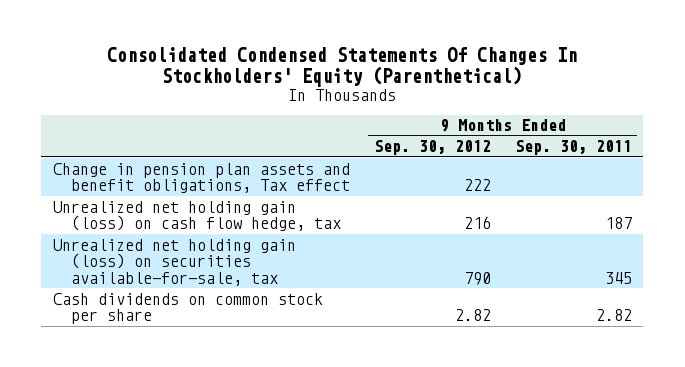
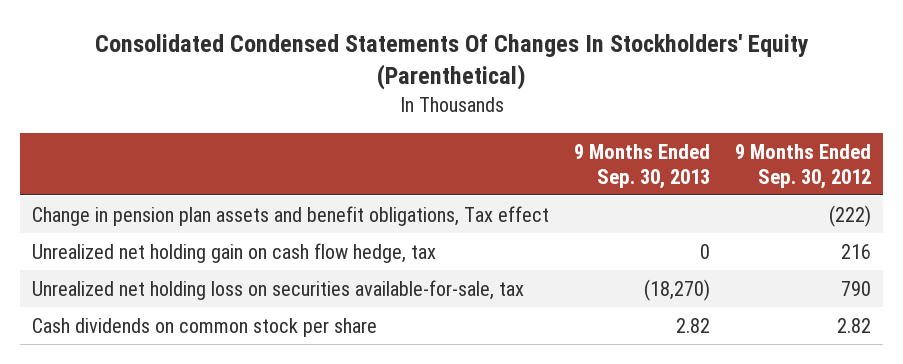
[514,140,632,156] Sep. 30, 2011 -> none
none -> [574,143,711,189] 9 Months Ended Sep. 30, 2013
[463,179,491,192] 222 -> [828,204,871,227] (222)
[53,200,342,232] Unrealized net holding gain (loss) on cash flow hedge, tax -> [32,242,437,263] Unrealized net holding gain on cash flow hedge, tax
[53,238,297,286] Unrealized net holding gain (loss) on securities available-for-sale, tax -> [32,279,525,300] Unrealized net holding loss on securities available-for-sale, tax

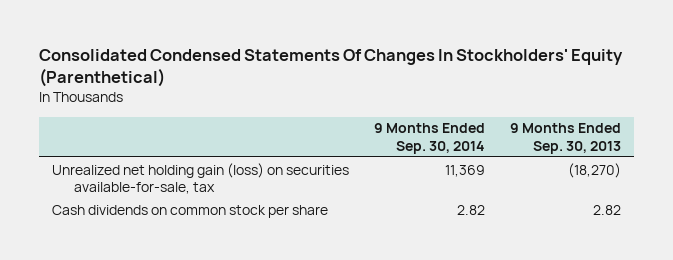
[734,143,871,189] 9 Months Ended Sep. 30, 2012 -> none
none -> [373,123,485,154] 9 Months Ended Sep. 30, 2014
[32,205,550,226] Change in pension plan assets and benefit obligations, Tax effect -> none
[32,242,437,263] Unrealized net holding gain on cash flow hedge, tax -> none
[32,279,525,300] Unrealized net holding loss on securities available-for-sale, tax -> [51,162,349,195] Unrealized net holding gain (loss) on securities available-for-sale, tax

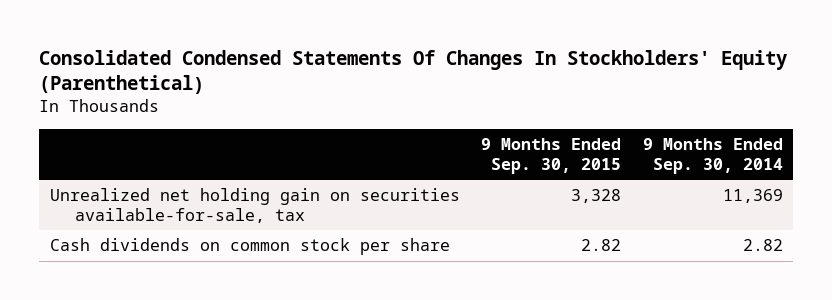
[510,123,622,154] 9 Months Ended Sep. 30, 2013 -> none
none -> [481,138,622,174] 9 Months Ended Sep. 30, 2015
[51,162,349,195] Unrealized net holding gain (loss) on securities available-for-sale, tax -> [49,188,460,223] Unrealized net holding gain on securities available-for-sale, tax

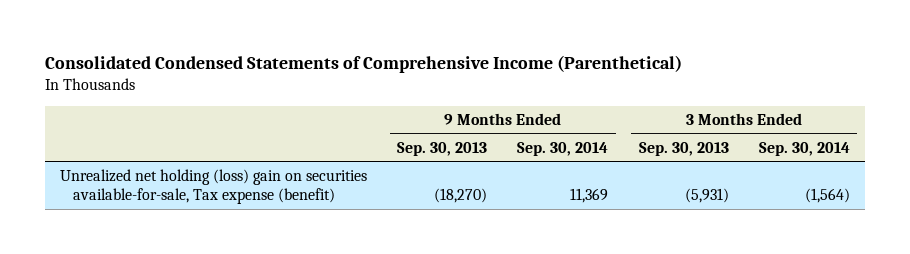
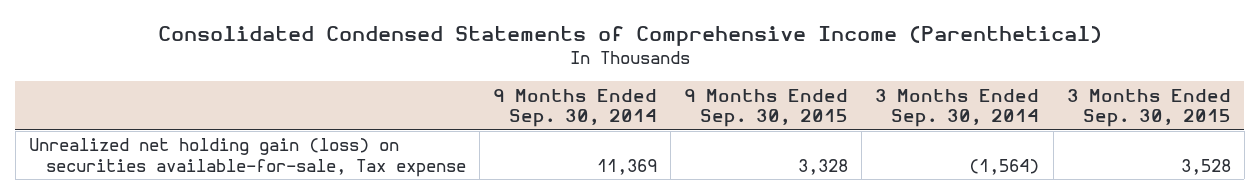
[397,141,488,156] Sep. 30, 2013 -> none
[638,141,729,156] Sep. 30, 2013 -> none
none -> [684,88,849,128] 9 Months Ended Sep. 30, 2015
none -> [1066,88,1231,128] 3 Months Ended Sep. 30, 2015
[60,169,368,205] Unrealized net holding (loss) gain on securities available-for-sale, Tax expense (benefit) -> [28,138,466,177] Unrealized net holding gain (loss) on securities available-for-sale, Tax expense

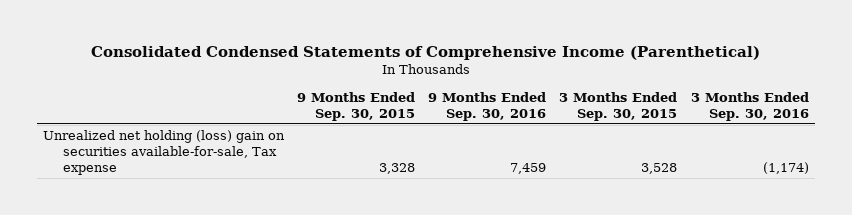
[492,88,657,128] 9 Months Ended Sep. 30, 2014 -> none
[875,88,1040,128] 3 Months Ended Sep. 30, 2014 -> none
none -> [428,91,547,122] 9 Months Ended Sep. 30, 2016
none -> [690,91,809,122] 3 Months Ended Sep. 30, 2016
[28,138,466,177] Unrealized net holding gain (loss) on securities available-for-sale, Tax expense -> [43,129,286,176] Unrealized net holding (loss) gain on securities available-for-sale, Tax expense

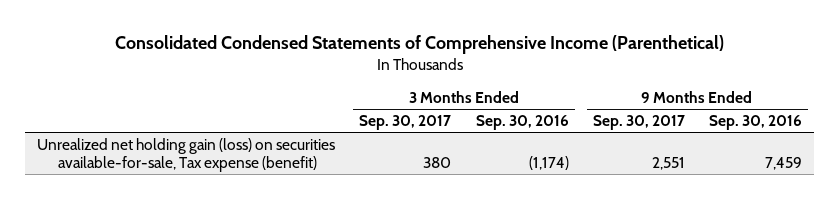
[297,91,416,122] 9 Months Ended Sep. 30, 2015 -> none
[559,91,678,122] 3 Months Ended Sep. 30, 2015 -> none
none -> [359,115,452,131] Sep. 30, 2017
none -> [592,115,685,131] Sep. 30, 2017
[43,129,286,176] Unrealized net holding (loss) gain on securities available-for-sale, Tax expense -> [37,138,336,173] Unrealized net holding gain (loss) on securities available-for-sale, Tax expense (benefit)

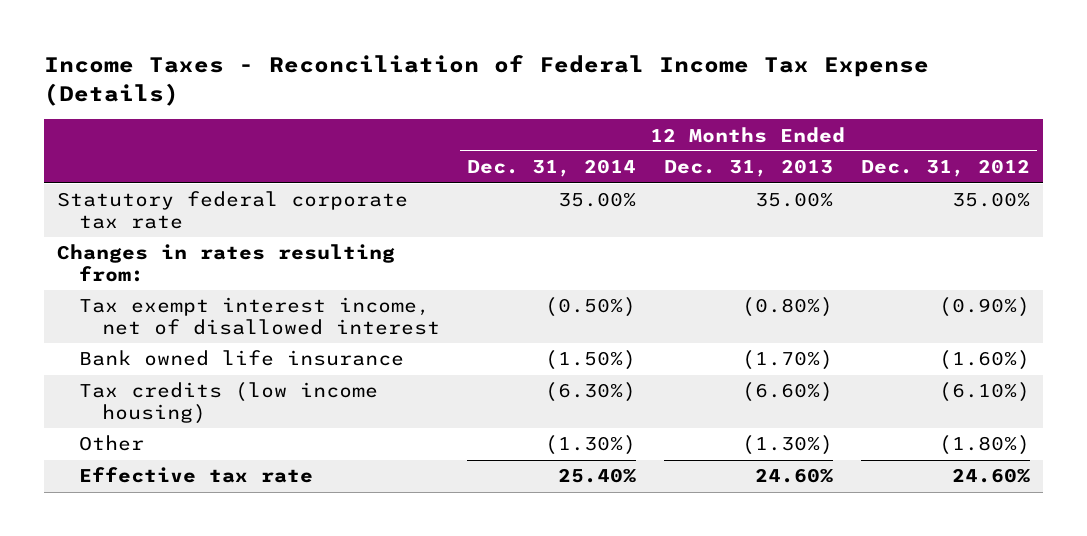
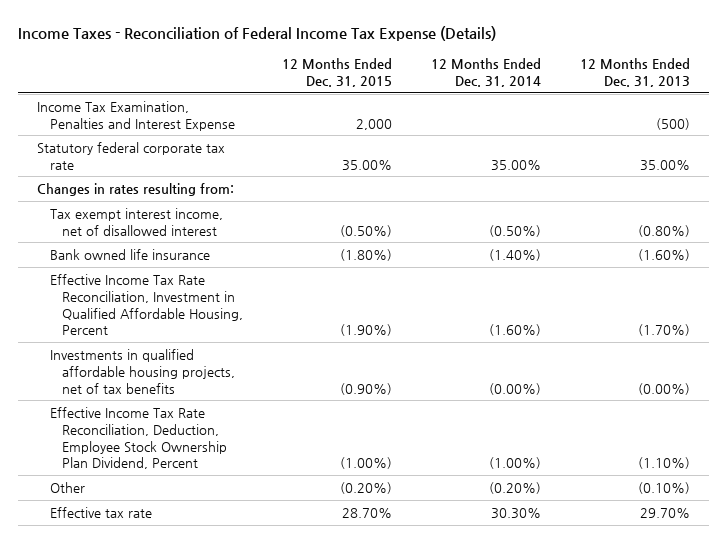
[860,159,1030,178] Dec. 31, 2012 -> none
none -> [282,58,393,87] 12 Months Ended Dec. 31, 2015
none -> [37,100,235,131] Income Tax Examination, Penalties and Interest Expense
[79,382,379,424] Tax credits (low income housing) -> none
[545,350,637,371] (1.50%) -> [489,248,542,261] (1.40%)
[741,350,833,371] (1.70%) -> [637,248,690,261] (1.60%)
none -> [49,273,244,336] Effective Income Tax Rate Reconciliation, Investment in Qualified Affordable Housing, Percent
none -> [49,348,236,394] Investments in qualified affordable housing projects, net of tax benefits
none -> [49,406,228,470] Effective Income Tax Rate Reconciliation, Deduction, Employee Stock Ownership Plan Dividend, Percent
[545,435,637,456] (1.30%) -> [489,481,542,494] (0.20%)
[741,435,833,456] (1.30%) -> [637,481,690,494] (0.10%)
[558,468,637,484] 25.40% -> [491,507,542,519] 30.30%
[754,468,833,484] 24.60% -> [639,507,690,518] 29.70%

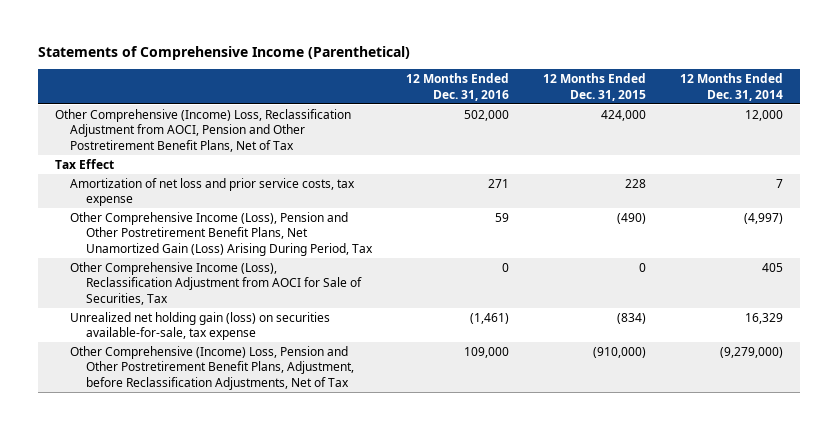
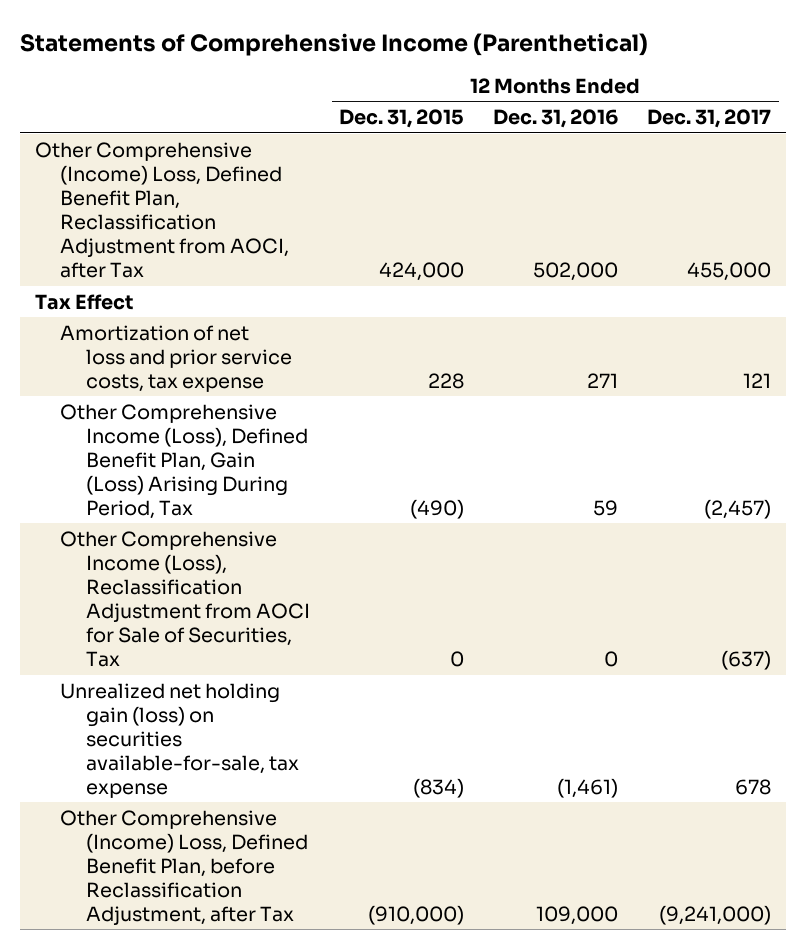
[679,73,783,101] 12 Months Ended Dec. 31, 2014 -> none
none -> [647,109,772,129] Dec. 31, 2017
[54,108,351,152] Other Comprehensive (Income) Loss, Reclassification Adjustment from AOCI, Pension and Other Postretirement Benefit Plans, Net of Tax -> [34,141,290,279] Other Comprehensive (Income) Loss, Defined Benefit Plan, Reclassification Adjustment from AOCI, after Tax
[70,211,374,256] Other Comprehensive Income (Loss), Pension and Other Postretirement Benefit Plans, Net Unamortized Gain (Loss) Arising During Period, Tax -> [60,403,308,520] Other Comprehensive Income (Loss), Defined Benefit Plan, Gain (Loss) Arising During Period, Tax
[70,345,355,390] Other Comprehensive (Income) Loss, Pension and Other Postretirement Benefit Plans, Adjustment, before Reclassification Adjustments, Net of Tax -> [60,809,308,926] Other Comprehensive (Income) Loss, Defined Benefit Plan, before Reclassification Adjustment, after Tax

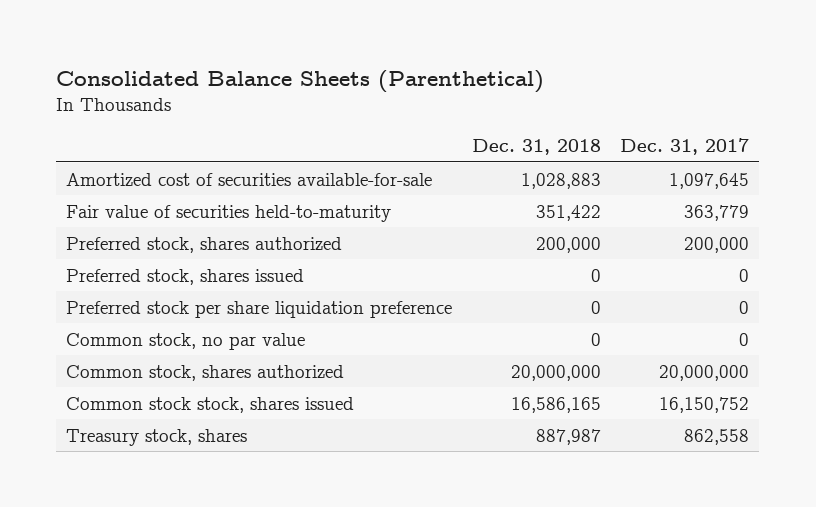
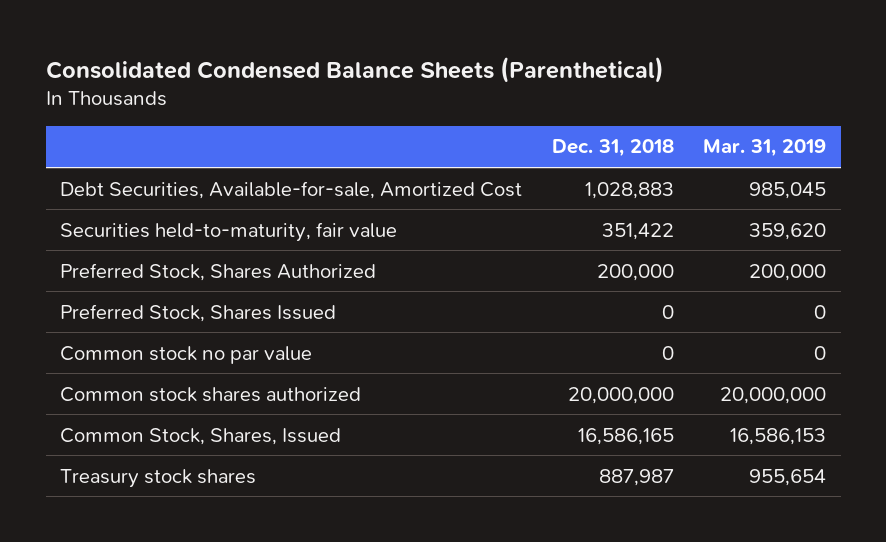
[56,69,545,93] Consolidated Balance Sheets (Parenthetical) -> [45,56,664,83] Consolidated Condensed Balance Sheets (Parenthetical)
[620,138,750,156] Dec. 31, 2017 -> none
none -> [702,139,826,158] Mar. 31, 2019
[66,300,453,318] Preferred stock per share liquidation preference -> none
[66,172,433,186] Amortized cost of securities available-for-sale -> [60,180,523,199] Debt Securities, Available-for-sale, Amortized Cost
[66,204,392,222] Fair value of securities held-to-maturity -> [60,221,398,242] Securities held-to-maturity, fair value
[66,236,343,253] Preferred stock, shares authorized -> [60,262,377,281] Preferred Stock, Shares Authorized
[66,268,305,285] Preferred stock, shares issued -> [60,303,337,322] Preferred Stock, Shares Issued
[66,332,306,350] Common stock, no par value -> [60,345,313,364] Common stock no par value
[66,364,345,381] Common stock, shares authorized -> [60,386,362,402] Common stock shares authorized
[66,396,355,413] Common stock stock, shares issued -> [60,427,342,445] Common Stock, Shares, Issued
[66,428,248,446] Treasury stock, shares -> [60,468,257,488] Treasury stock shares

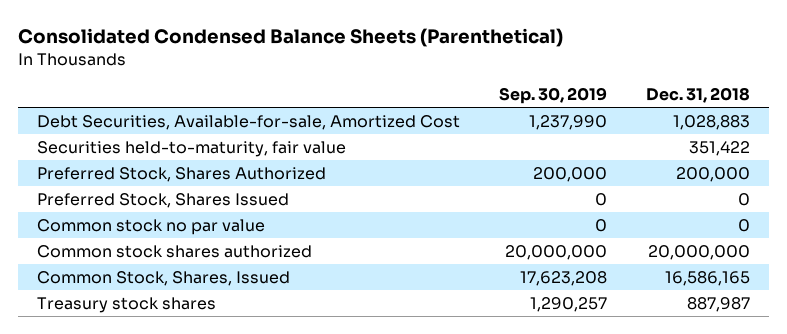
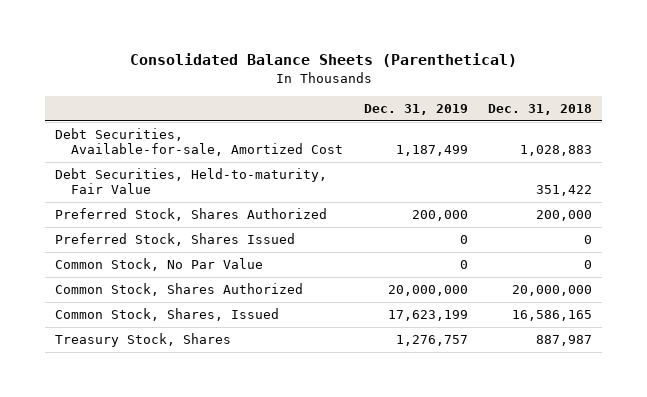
[17,27,563,47] Consolidated Condensed Balance Sheets (Parenthetical) -> [129,53,517,68] Consolidated Balance Sheets (Parenthetical)
[499,86,608,104] Sep. 30, 2019 -> none
none -> [363,104,468,116] Dec. 31, 2019
[37,141,347,158] Securities held-to-maturity, fair value -> [55,168,328,195] Debt Securities, Held-to-maturity, Fair Value
[37,219,266,236] Common stock no par value -> [55,258,264,272] Common Stock, No Par Value
[37,245,313,259] Common stock shares authorized -> [55,283,304,297] Common Stock, Shares Authorized
[37,297,217,314] Treasury stock shares -> [55,333,232,348] Treasury Stock, Shares

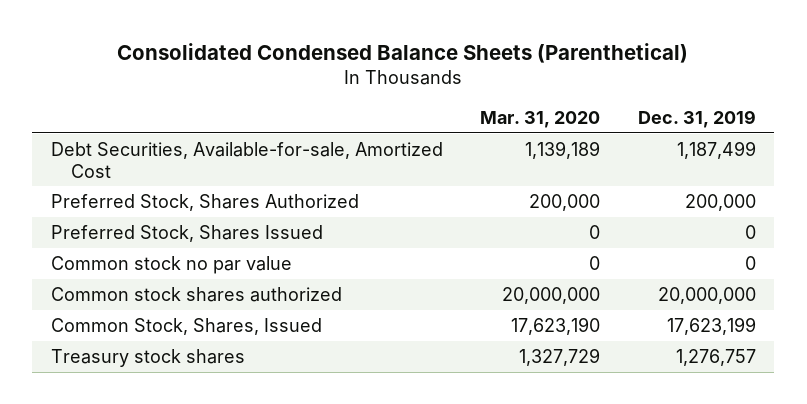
[129,53,517,68] Consolidated Balance Sheets (Parenthetical) -> [117,43,689,64] Consolidated Condensed Balance Sheets (Parenthetical)
[488,104,593,116] Dec. 31, 2018 -> none
none -> [480,111,601,129] Mar. 31, 2020
[55,168,328,195] Debt Securities, Held-to-maturity, Fair Value -> none
[55,258,264,272] Common Stock, No Par Value -> [51,255,293,274] Common stock no par value
[55,283,304,297] Common Stock, Shares Authorized -> [51,286,343,302] Common stock shares authorized
[55,333,232,348] Treasury Stock, Shares -> [51,348,246,367] Treasury stock shares

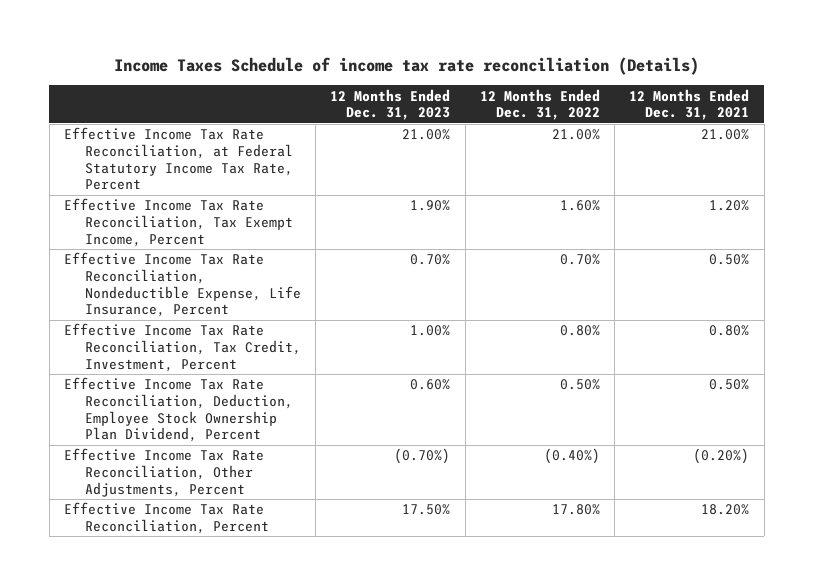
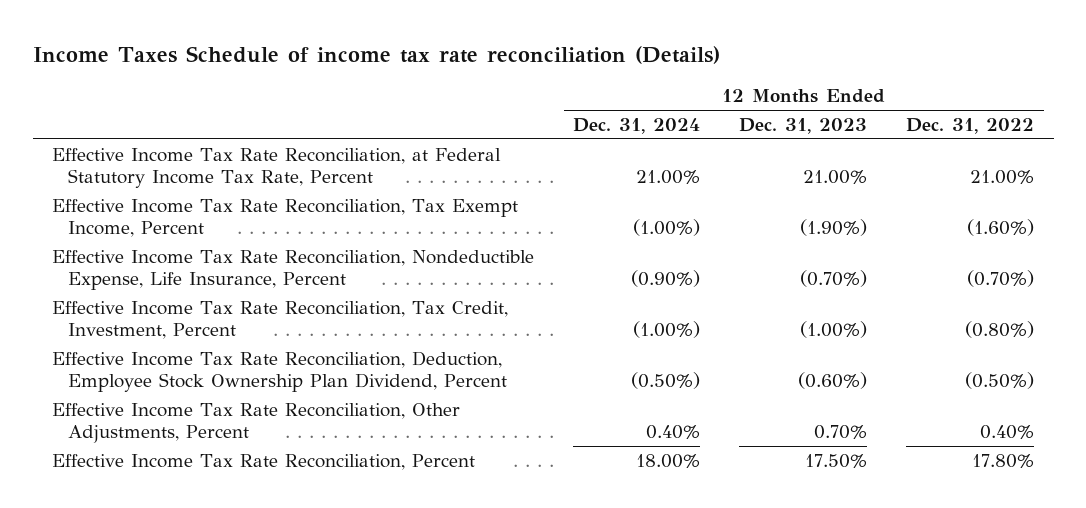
[629,88,750,121] 12 Months Ended Dec. 31, 2021 -> none
none -> [573,118,701,135] Dec. 31, 2024
[410,200,451,212] 1.90% -> [800,218,868,236] (1.90%)
[559,200,600,212] 1.60% -> [967,218,1035,236] (1.60%)
[410,254,451,266] 0.70% -> [800,269,868,287] (0.70%)
[559,254,600,266] 0.70% -> [967,269,1035,287] (0.70%)
[410,325,451,337] 1.00% -> [800,320,868,338] (1.00%)
[559,325,600,337] 0.80% -> [965,320,1035,338] (0.80%)
[410,379,451,391] 0.60% -> [798,371,868,389] (0.60%)
[559,379,600,391] 0.50% -> [965,371,1035,389] (0.50%)
[394,448,451,465] (0.70%) -> [814,424,868,439] 0.70%
[543,448,600,465] (0.40%) -> [980,424,1035,439] 0.40%

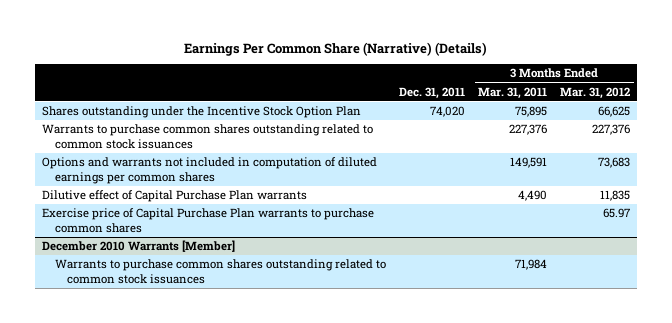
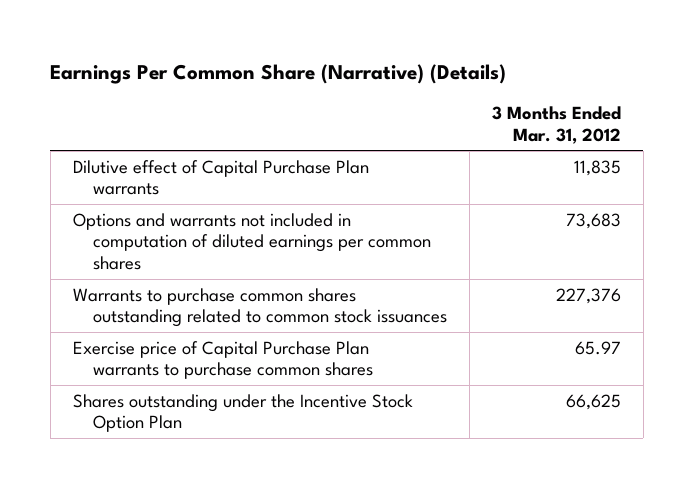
[398,86,465,99] Dec. 31, 2011 -> none
[478,86,548,99] Mar. 31, 2011 -> none
[41,157,377,184] Options and warrants not included in computation of diluted earnings per common shares -> [72,212,432,271] Options and warrants not included in computation of diluted earnings per common shares
[41,124,373,149] Warrants to purchase common shares outstanding related to common stock issuances -> [72,287,448,328] Warrants to purchase common shares outstanding related to common stock issuances
[41,240,235,253] December 2010 Warrants [Member] -> none
[54,259,386,284] Warrants to purchase common shares outstanding related to common stock issuances -> none
[41,106,361,119] Shares outstanding under the Incentive Stock Option Plan -> [72,393,413,433] Shares outstanding under the Incentive Stock Option Plan

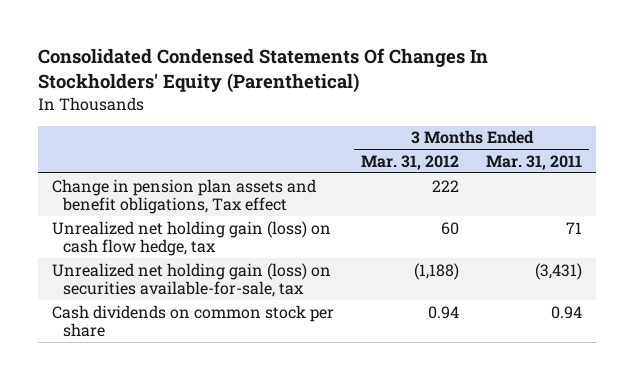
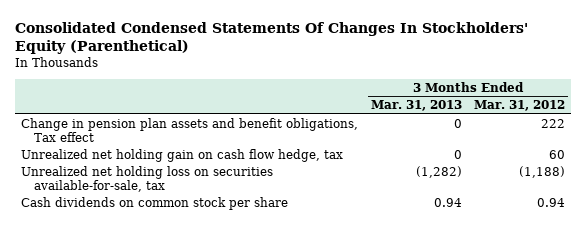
[486,154,583,170] Mar. 31, 2011 -> none
none -> [370,100,462,112] Mar. 31, 2013
[51,220,331,257] Unrealized net holding gain (loss) on cash flow hedge, tax -> [21,148,344,162] Unrealized net holding gain on cash flow hedge, tax
[51,262,331,298] Unrealized net holding gain (loss) on securities available-for-sale, tax -> [21,165,274,193] Unrealized net holding loss on securities available-for-sale, tax

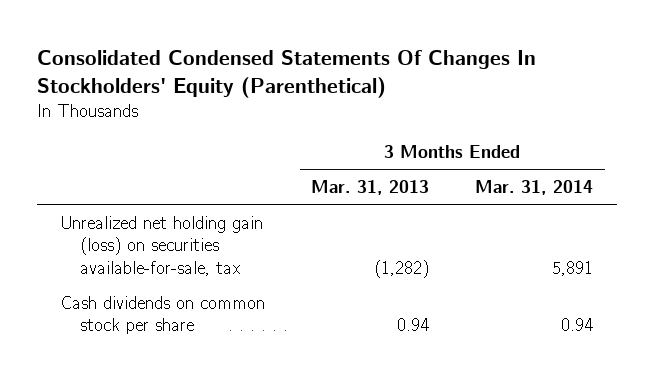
[473,100,565,112] Mar. 31, 2012 -> none
none -> [475,179,594,195] Mar. 31, 2014
[21,117,359,143] Change in pension plan assets and benefit obligations, Tax effect -> none
[21,148,344,162] Unrealized net holding gain on cash flow hedge, tax -> none
[21,165,274,193] Unrealized net holding loss on securities available-for-sale, tax -> [59,215,263,277] Unrealized net holding gain (loss) on securities available-for-sale, tax

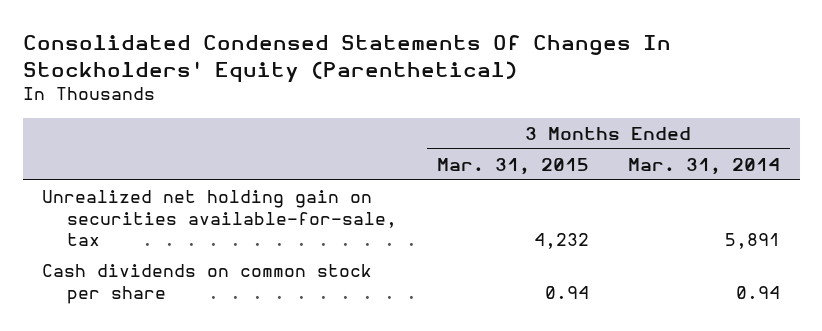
[311,179,430,195] Mar. 31, 2013 -> none
none -> [436,157,589,175] Mar. 31, 2015
[59,215,263,277] Unrealized net holding gain (loss) on securities available-for-sale, tax -> [42,190,398,247] Unrealized net holding gain on securities available-for-sale, tax

